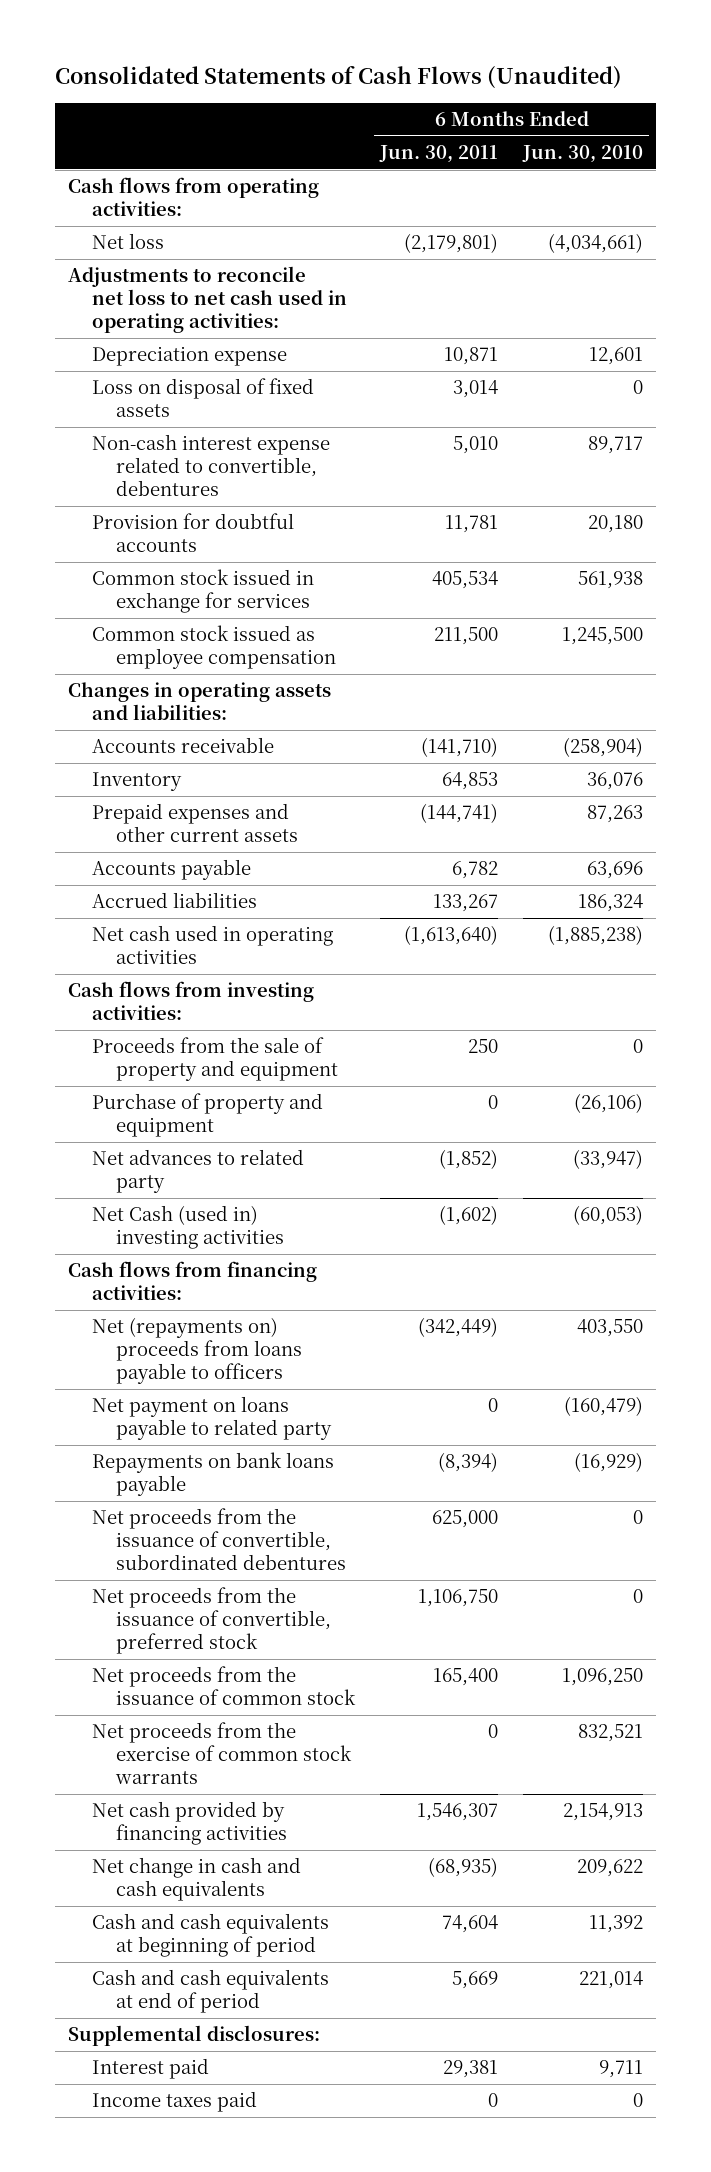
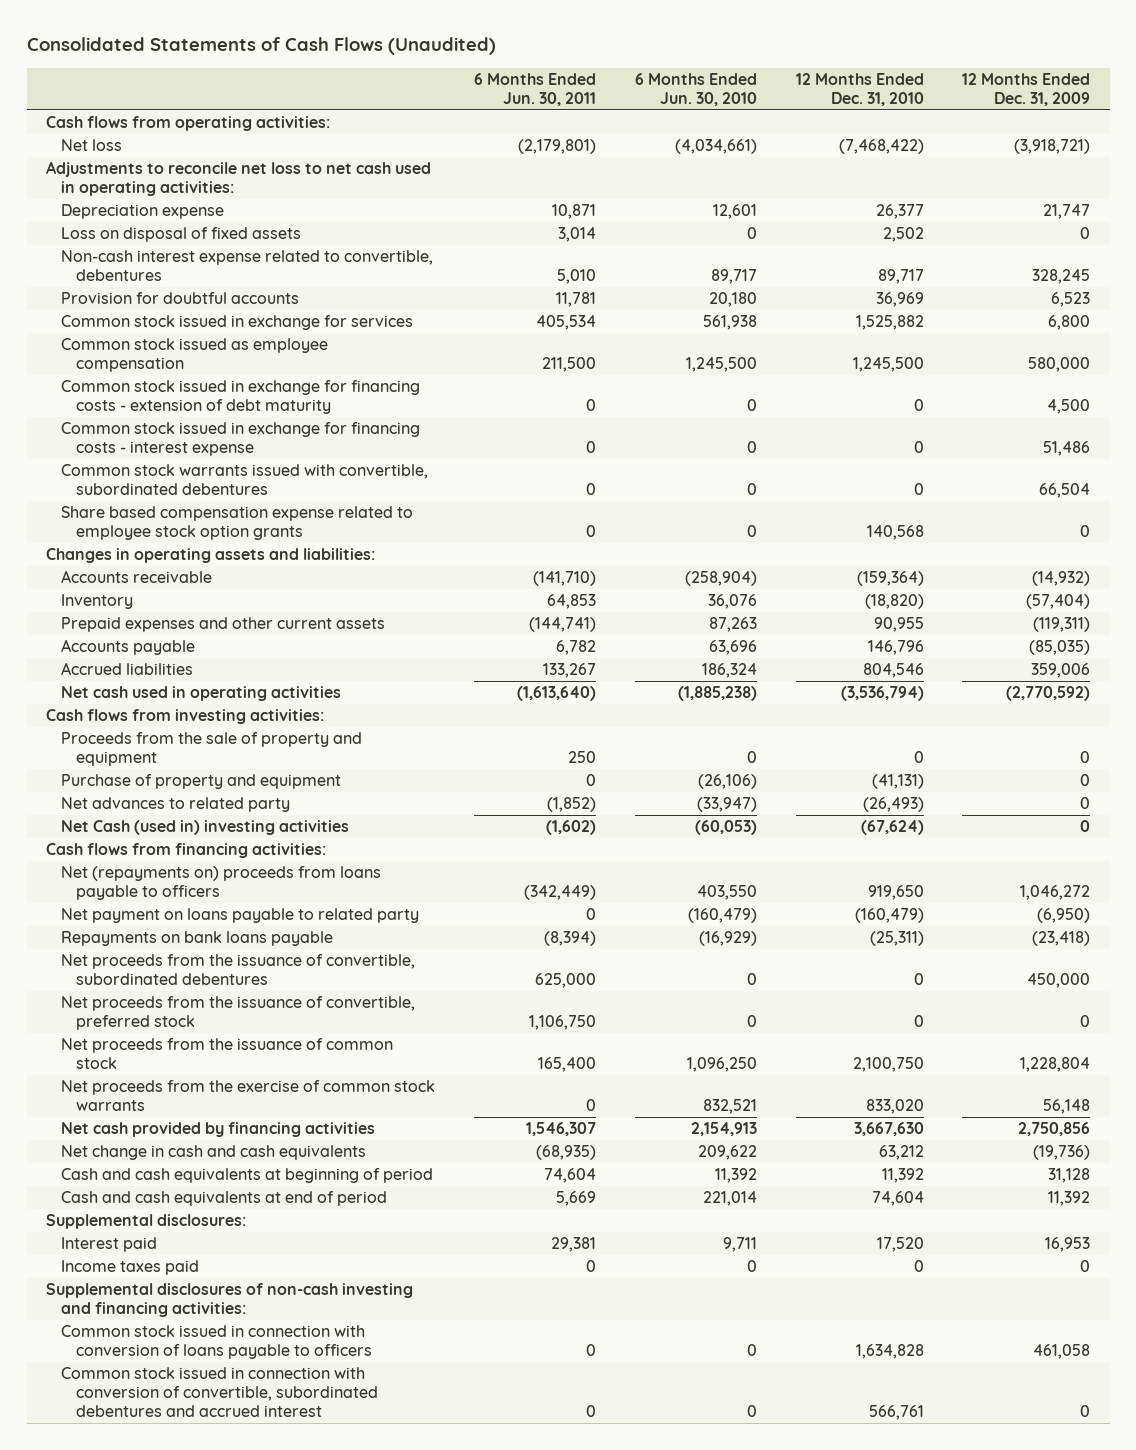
none -> [795,72,924,106] 12 Months Ended Dec. 31, 2010
none -> [962,72,1091,106] 12 Months Ended Dec. 31, 2009
none -> [61,380,421,415] Common stock issued in exchange for financing costs - extension of debt maturity
none -> [61,422,421,457] Common stock issued in exchange for financing costs - interest expense
none -> [61,464,429,496] Common stock warrants issued with convertible, subordinated debentures
none -> [61,506,414,541] Share based compensation expense related to employee stock option grants
none -> [45,1283,413,1318] Supplemental disclosures of non-cash investing and financing activities:
none -> [61,1325,373,1360] Common stock issued in connection with conversion of loans payable to officers
none -> [61,1367,379,1418] Common stock issued in connection with conversion of convertible, subordinated debentures and accrued interest

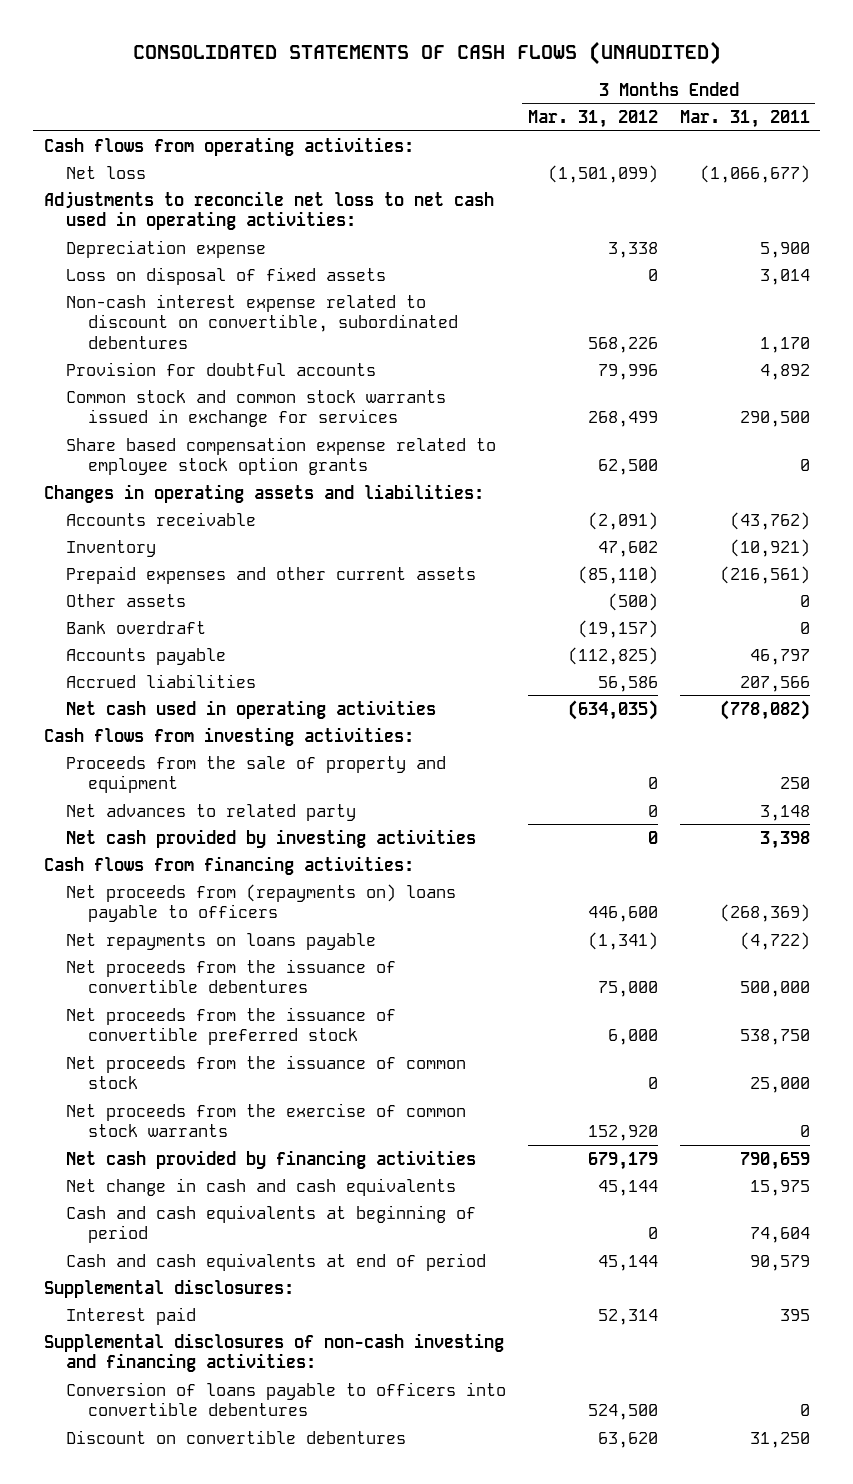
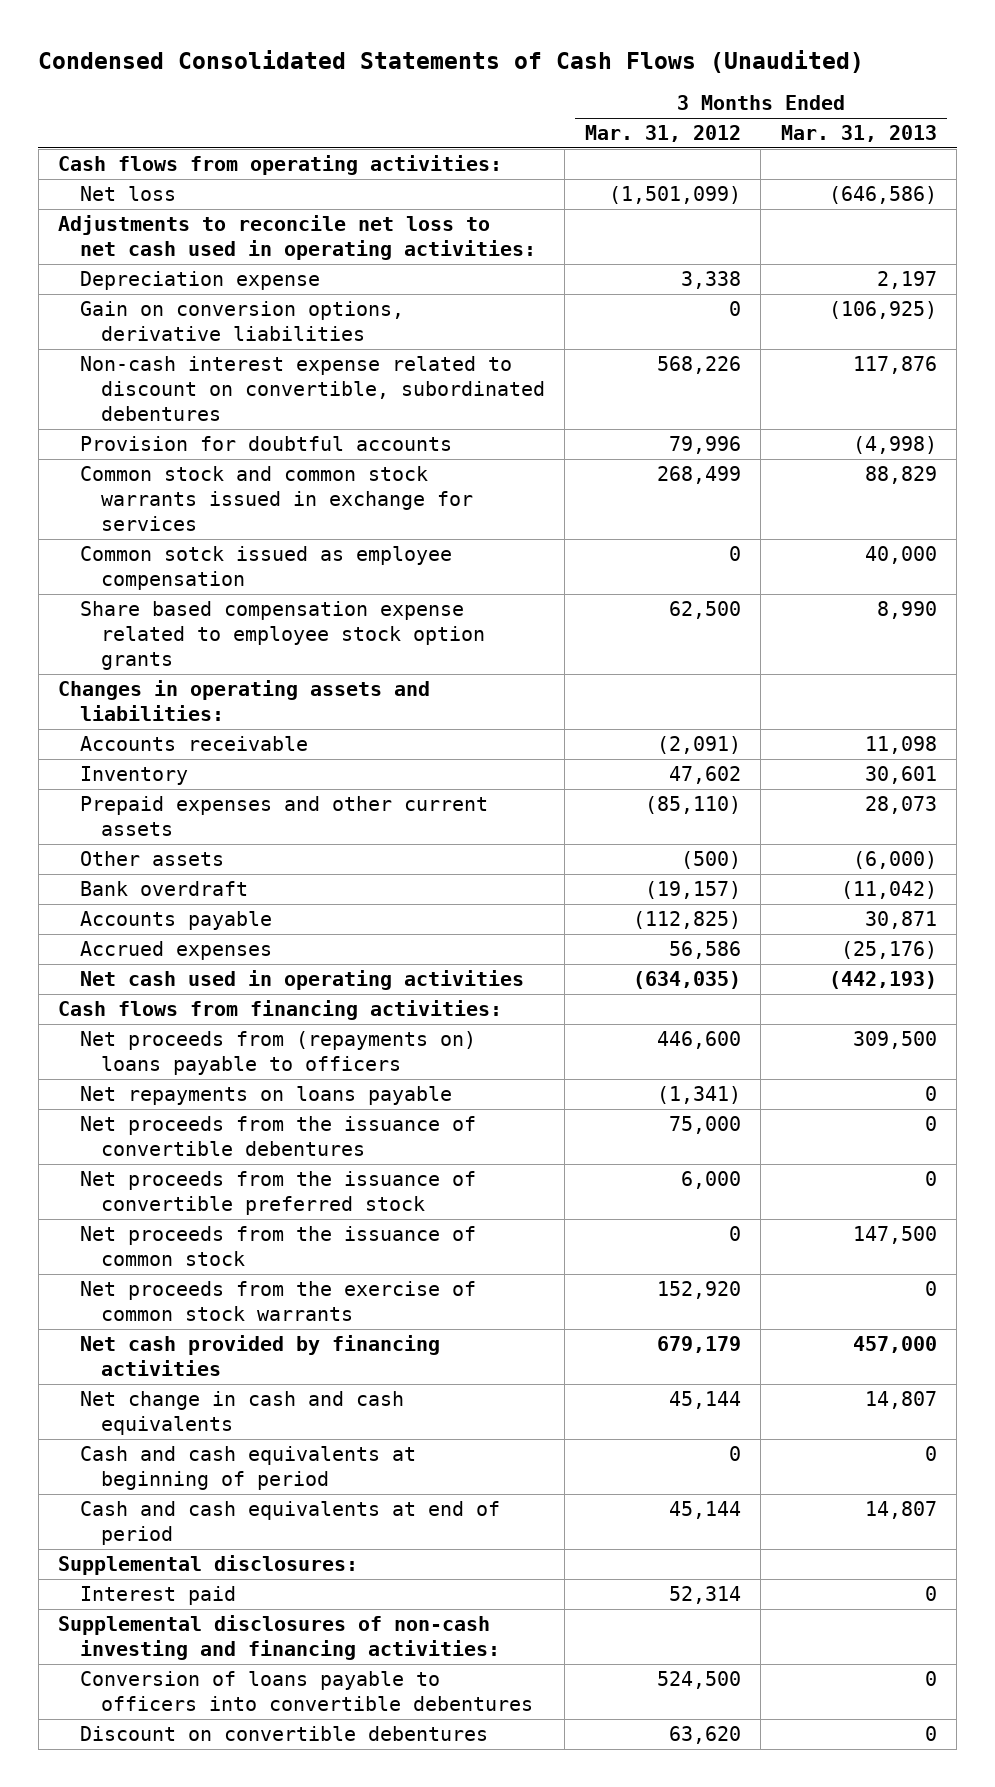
[132,41,721,66] CONSOLIDATED STATEMENTS OF CASH FLOWS (UNAUDITED) -> [38,49,865,73] Condensed Consolidated Statements of Cash Flows (Unaudited)
[679,110,810,129] Mar. 31, 2011 -> none
none -> [780,125,937,143] Mar. 31, 2013
[65,266,386,285] Loss on disposal of fixed assets -> none
none -> [79,301,404,341] Gain on conversion options, derivative liabilities
none -> [79,546,452,590] Common sotck issued as employee compensation
[65,673,256,688] Accrued liabilities -> [79,941,272,961] Accrued expenses
[43,726,414,746] Cash flows from investing activities: -> none
[65,755,446,794] Proceeds from the sale of property and equipment -> none
[65,803,356,821] Net advances to related party -> none
[65,828,476,848] Net cash provided by investing activities -> none

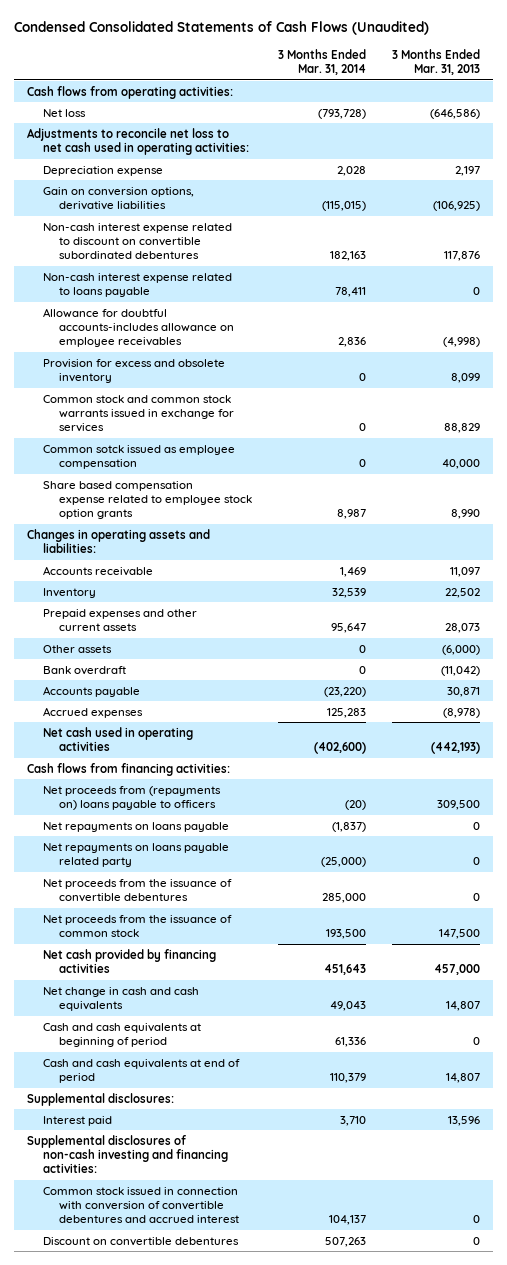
[584,125,741,143] Mar. 31, 2012 -> none
none -> [277,49,366,76] 3 Months Ended Mar. 31, 2014
[79,356,546,421] Non-cash interest expense related to discount on convertible, subordinated debentures -> [43,222,233,259] Non-cash interest expense related to discount on convertible subordinated debentures
none -> [43,272,233,297] Non-cash interest expense related to loans payable
[79,436,452,452] Provision for doubtful accounts -> [43,307,234,347] Allowance for doubtful accounts-includes allowance on employee receivables
none -> [43,358,226,383] Provision for excess and obsolete inventory
[864,736,937,755] 11,098 -> [449,566,480,577] 11,097
[864,766,937,785] 30,601 -> [444,587,480,598] 22,502
[840,941,937,960] (25,176) -> [442,707,480,718] (8,978)
none -> [43,842,230,867] Net repayments on loans payable related party
[79,1171,476,1215] Net proceeds from the issuance of convertible preferred stock -> none
[79,1281,476,1321] Net proceeds from the exercise of common stock warrants -> none
[924,1586,937,1602] 0 -> [447,1115,480,1126] 13,596
[79,1671,534,1711] Conversion of loans payable to officers into convertible debentures -> none
none -> [43,1186,239,1223] Common stock issued in connection with conversion of convertible debentures and accrued interest

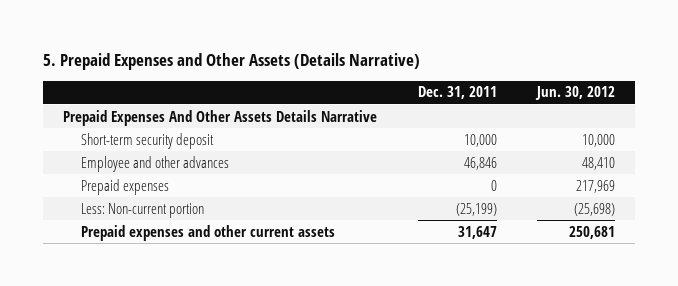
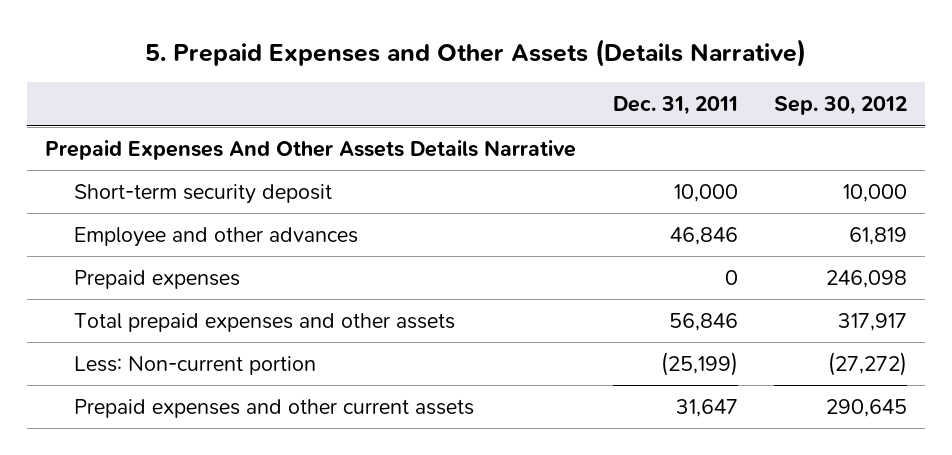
[534,86,615,101] Jun. 30, 2012 -> none
none -> [774,96,908,116] Sep. 30, 2012
none -> [73,313,455,333] Total prepaid expenses and other assets

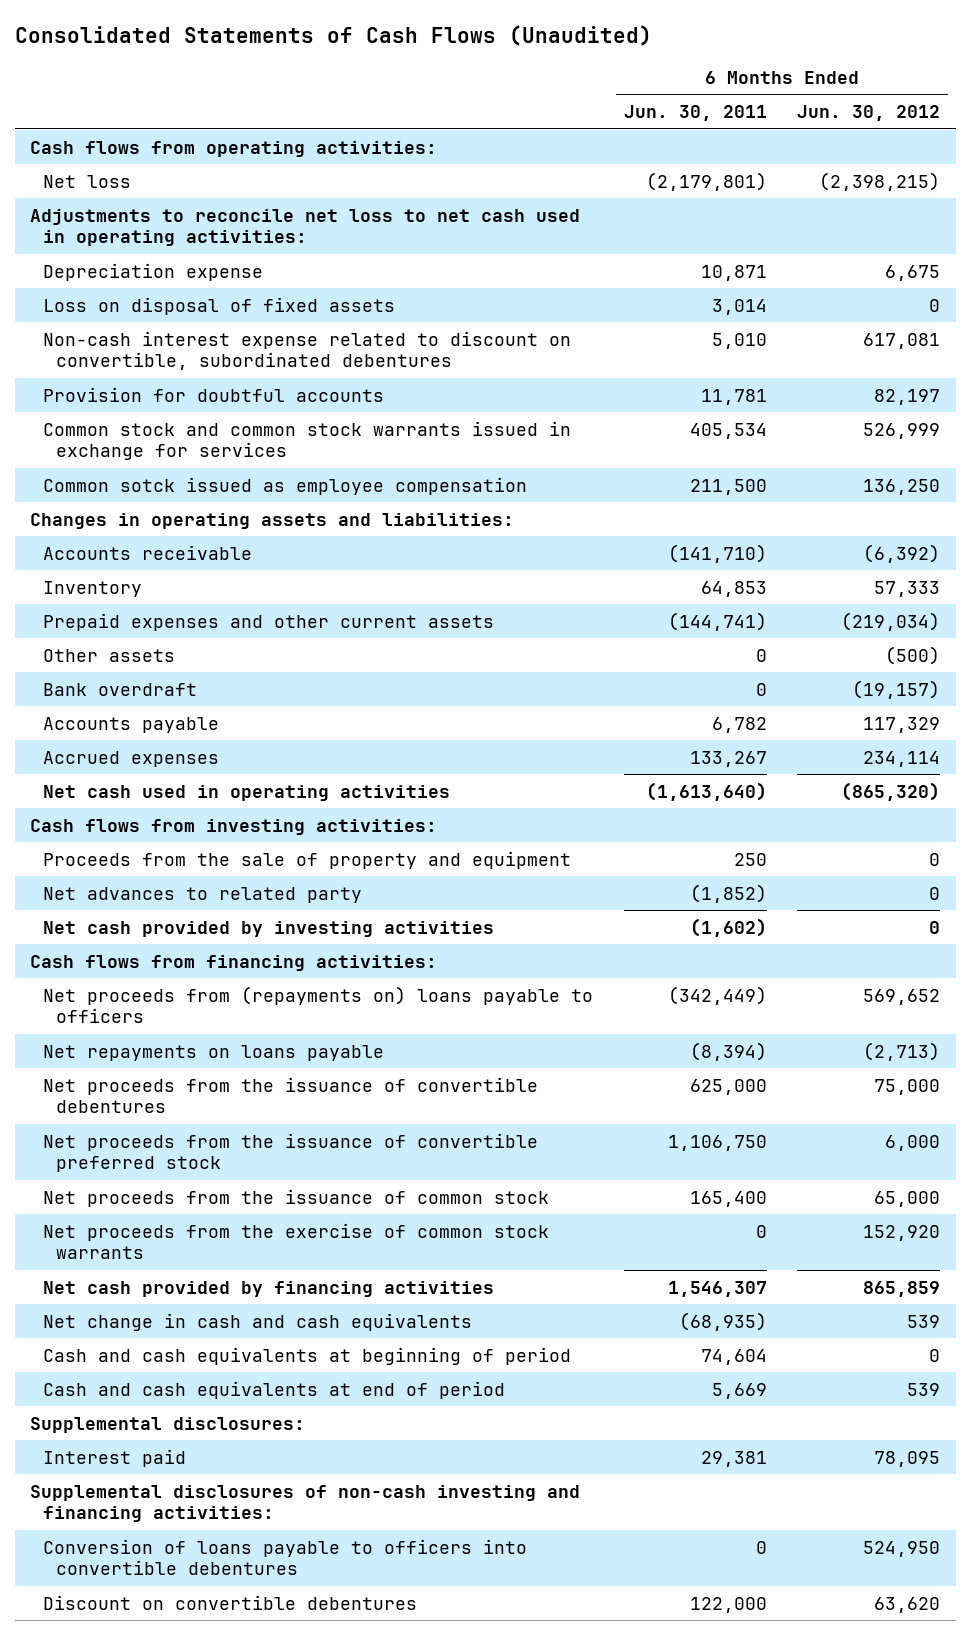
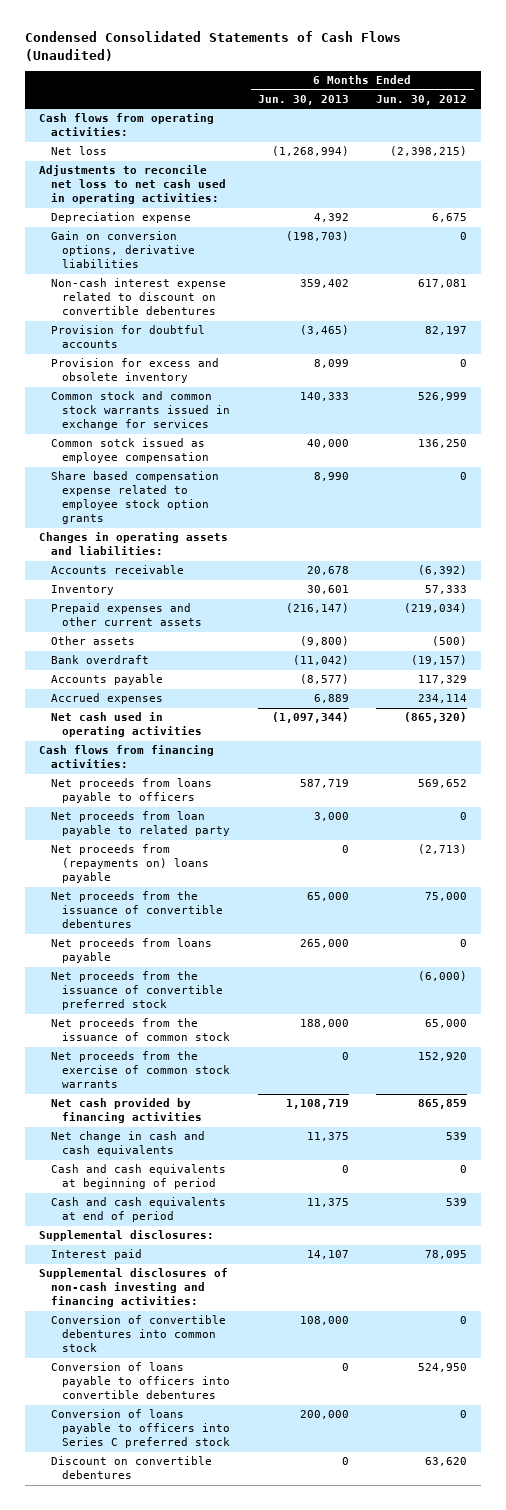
[14,24,652,46] Consolidated Statements of Cash Flows (Unaudited) -> [25,31,402,61] Condensed Consolidated Statements of Cash Flows (Unaudited)
[623,105,767,122] Jun. 30, 2011 -> none
none -> [257,94,349,105] Jun. 30, 2013
[43,296,396,315] Loss on disposal of fixed assets -> none
none -> [50,231,196,269] Gain on conversion options, derivative liabilities
[43,330,572,370] Non-cash interest expense related to discount on convertible, subordinated debentures -> [50,278,226,316] Non-cash interest expense related to discount on convertible debentures
none -> [50,358,219,384] Provision for excess and obsolete inventory
none -> [50,471,219,525] Share based compensation expense related to employee stock option grants
[30,818,438,835] Cash flows from investing activities: -> none
[43,850,572,869] Proceeds from the sale of property and equipment -> none
[43,886,363,903] Net advances to related party -> none
[43,920,495,937] Net cash provided by investing activities -> none
[43,985,594,1023] Net proceeds from (repayments on) loans payable to officers -> [50,778,212,804] Net proceeds from loans payable to officers
none -> [50,811,231,837] Net proceeds from loan payable to related party
[43,1044,385,1061] Net repayments on loans payable -> [50,844,210,884] Net proceeds from (repayments on) loans payable
none -> [50,938,212,964] Net proceeds from loans payable
[885,1134,941,1151] 6,000 -> [418,971,468,982] (6,000)
none -> [50,1315,226,1353] Conversion of convertible debentures into common stock
none -> [50,1409,231,1449] Conversion of loans payable to officers into Series C preferred stock

